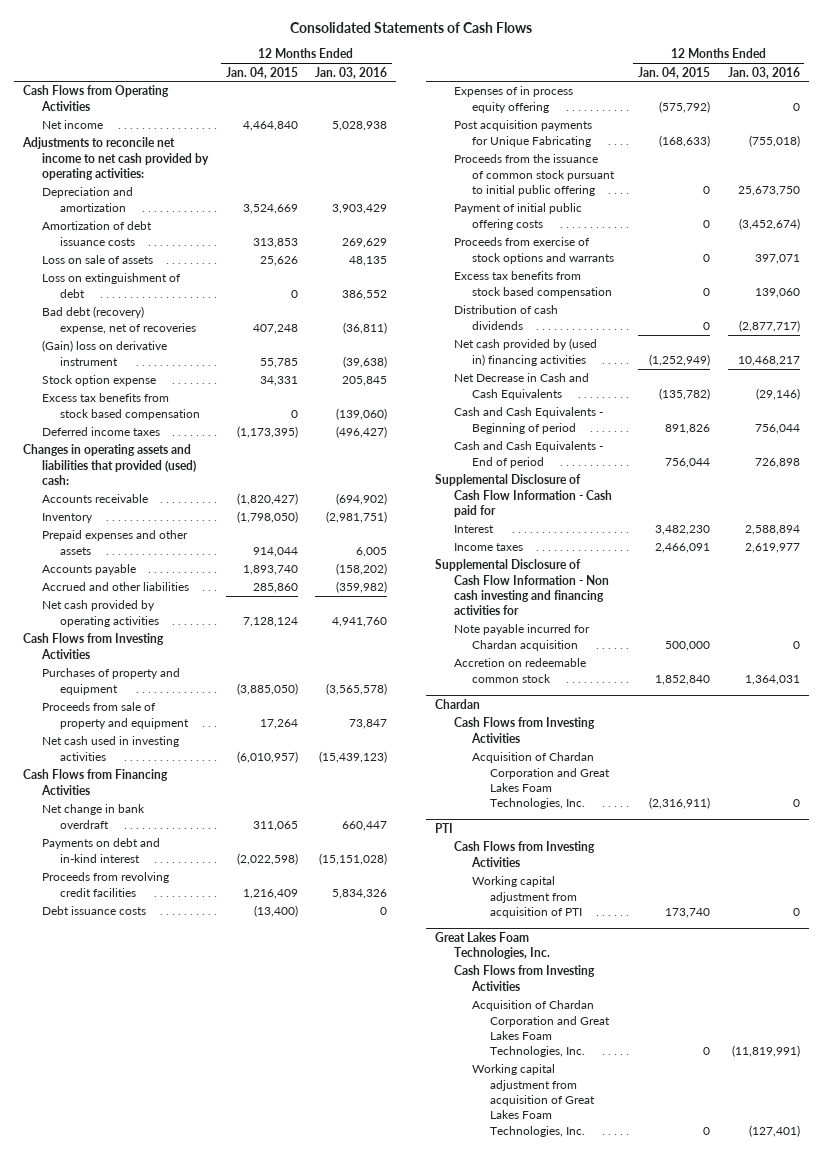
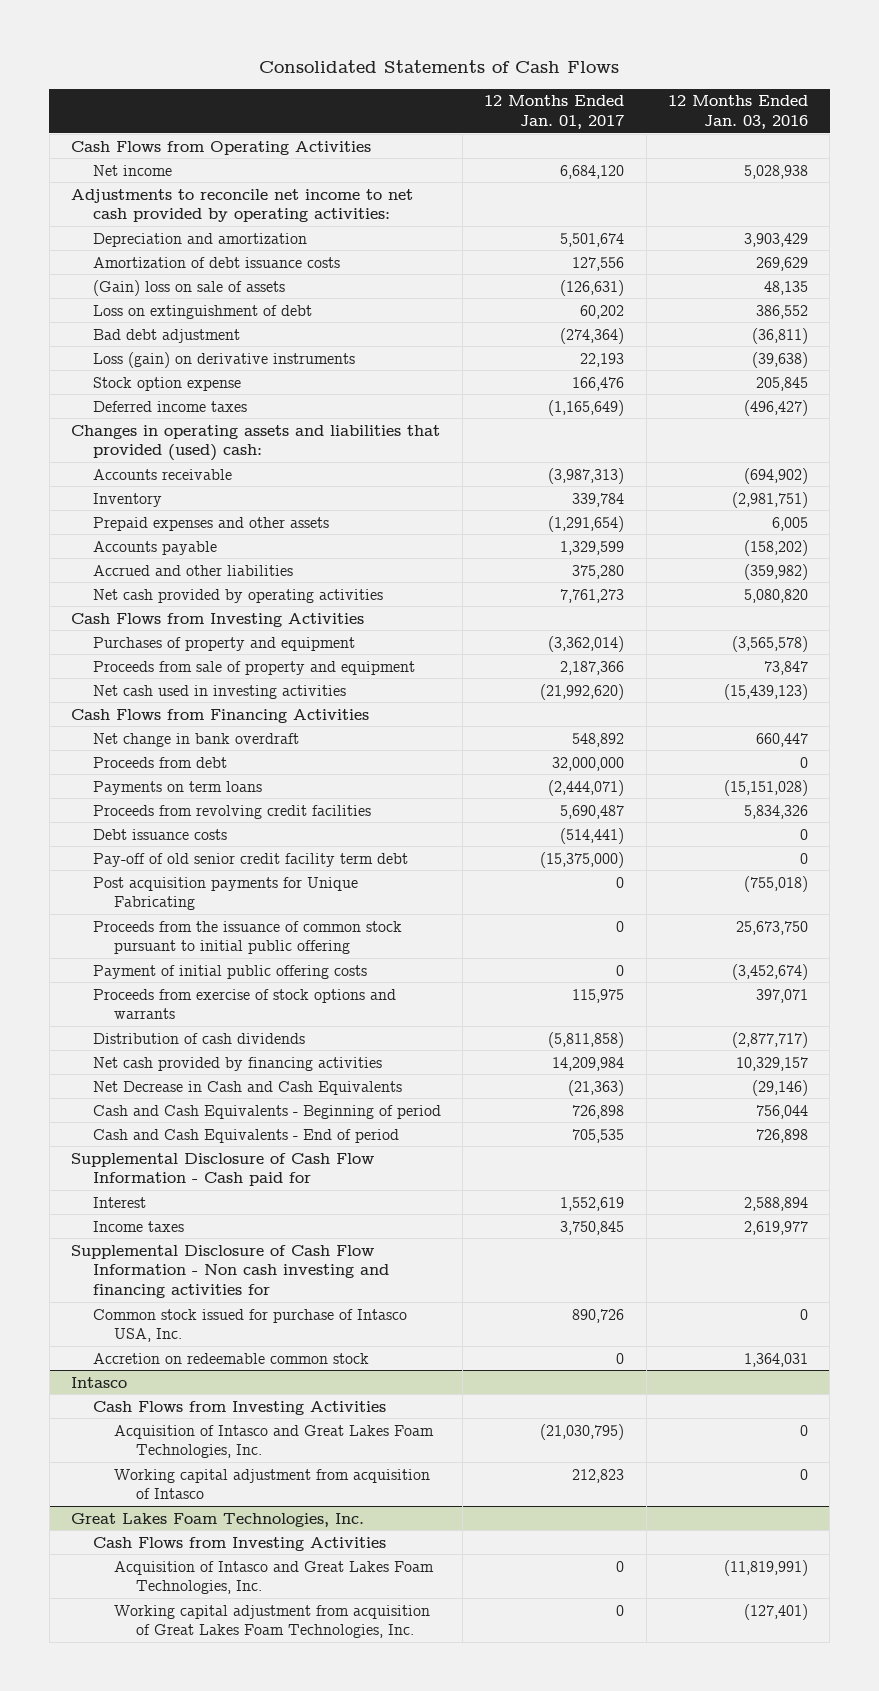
[225,66,298,79] Jan. 04, 2015 -> none
none -> [484,95,625,129] 12 Months Ended Jan. 01, 2017
[41,255,153,265] Loss on sale of assets -> [92,279,285,296] (Gain) loss on sale of assets
[41,306,196,334] Bad debt (recovery) expense, net of recoveries -> [92,328,240,343] Bad debt adjustment
[41,340,167,366] (Gain) loss on derivative instrument -> [92,351,355,368] Loss (gain) on derivative instruments
[41,393,200,420] Excess tax benefits from stock based compensation -> none
[332,616,388,627] 4,941,760 -> [743,588,808,603] 5,080,820
none -> [92,756,227,768] Proceeds from debt
[41,838,160,863] Payments on debt and in-kind interest -> [92,780,262,795] Payments on term loans
[453,86,573,113] Expenses of in process equity offering -> none
none -> [92,852,408,867] Pay-off of old senior credit facility term debt
[453,271,613,298] Excess tax benefits from stock based compensation -> none
[453,338,597,366] Net cash provided by (used in) financing activities -> [92,1056,382,1071] Net cash provided by financing activities
[737,355,800,366] 10,468,217 -> [735,1056,808,1071] 10,329,157
[453,624,590,651] Note payable incurred for Chardan acquisition -> [92,1308,407,1343] Common stock issued for purchase of Intasco USA, Inc.
[435,699,481,710] Chardan -> none
[453,717,595,743] Cash Flows from Investing Activities -> none
[472,752,611,810] Acquisition of Chardan Corporation and Great Lakes Foam Technologies, Inc. -> none
[435,823,454,834] PTI -> none
none -> [70,1376,127,1388] Intasco
none -> [114,1424,435,1459] Acquisition of Intasco and Great Lakes Foam Technologies, Inc.
[472,876,583,919] Working capital adjustment from acquisition of PTI -> [114,1468,431,1500] Working capital adjustment from acquisition of Intasco
[472,1000,611,1058] Acquisition of Chardan Corporation and Great Lakes Foam Technologies, Inc. -> [114,1560,435,1595] Acquisition of Intasco and Great Lakes Foam Technologies, Inc.

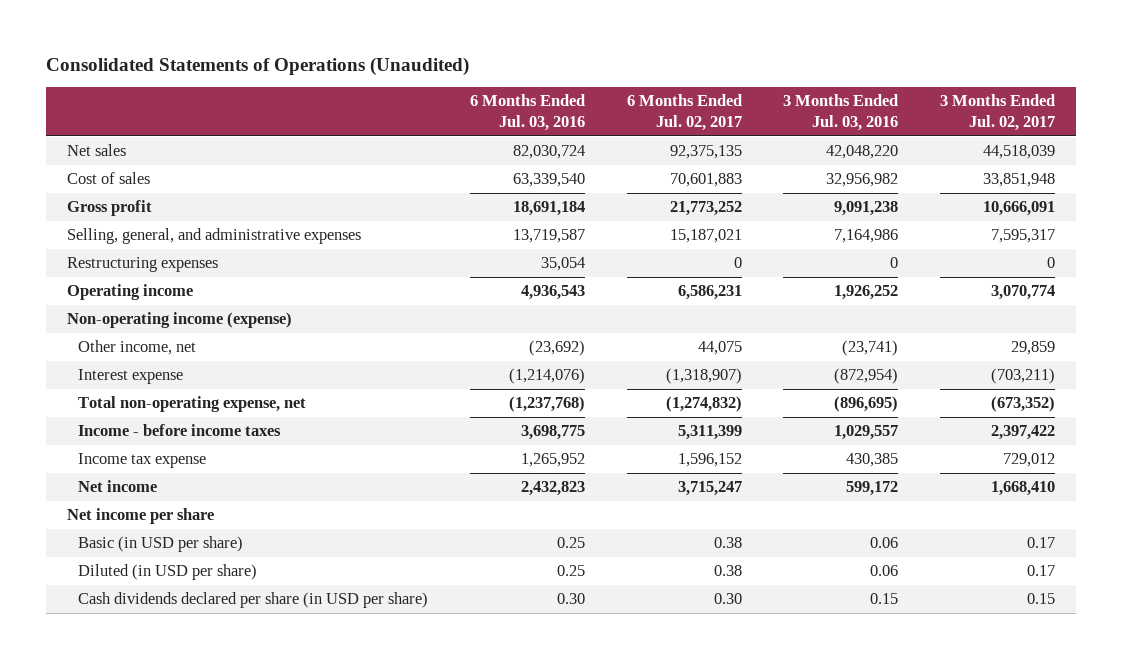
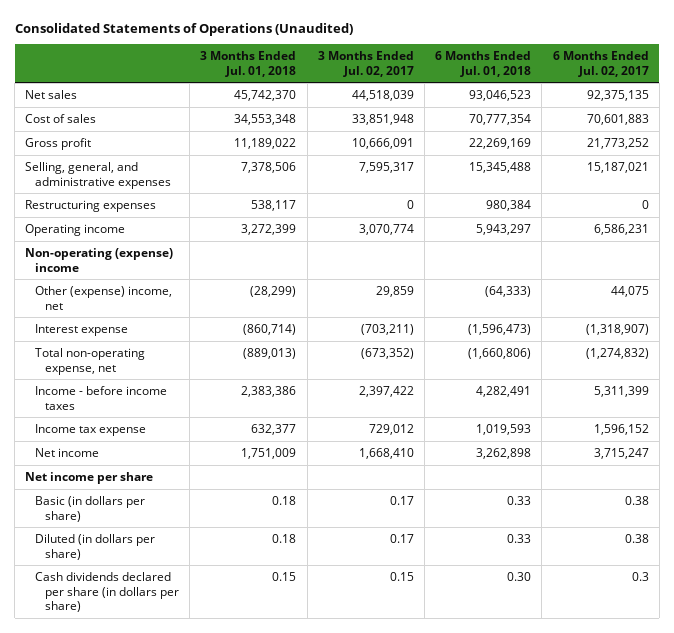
[470,94,586,132] 6 Months Ended Jul. 03, 2016 -> none
[783,94,899,132] 3 Months Ended Jul. 03, 2016 -> none
none -> [200,50,297,77] 3 Months Ended Jul. 01, 2018
none -> [435,50,532,77] 6 Months Ended Jul. 01, 2018
[66,312,292,329] Non-operating income (expense) -> [25,247,174,272] Non-operating (expense) income
[78,340,197,356] Other income, net -> [35,285,173,310] Other (expense) income, net
[78,536,244,553] Basic (in USD per share) -> [35,495,146,522] Basic (in dollars per share)
[78,564,258,581] Diluted (in USD per share) -> [35,533,156,560] Diluted (in dollars per share)
[78,592,429,609] Cash dividends declared per share (in USD per share) -> [35,571,180,613] Cash dividends declared per share (in dollars per share)
[713,593,742,605] 0.30 -> [631,571,649,581] 0.3

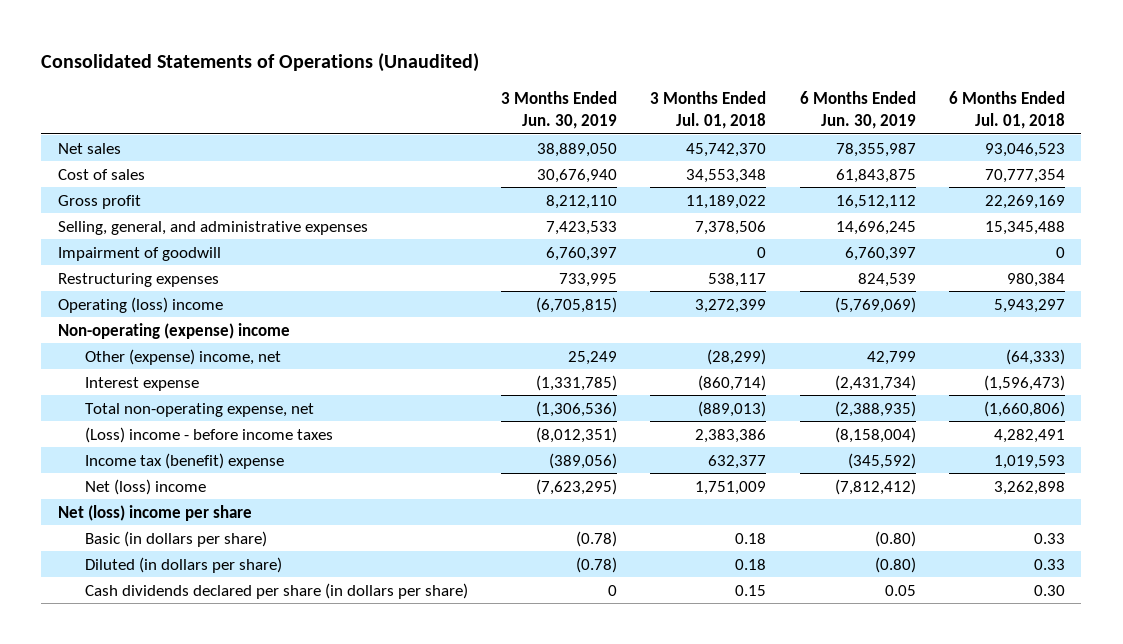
[317,50,414,77] 3 Months Ended Jul. 02, 2017 -> none
[552,50,649,77] 6 Months Ended Jul. 02, 2017 -> none
none -> [501,90,618,130] 3 Months Ended Jun. 30, 2019
none -> [799,90,916,130] 6 Months Ended Jun. 30, 2019
none -> [57,246,221,261] Impairment of goodwill
[25,223,126,236] Operating income -> [57,296,223,313] Operating (loss) income
[35,385,168,410] Income - before income taxes -> [84,426,333,443] (Loss) income - before income taxes
[35,423,147,436] Income tax expense -> [84,452,284,469] Income tax (benefit) expense
[35,447,100,457] Net income -> [84,478,206,495] Net (loss) income
[25,471,154,484] Net income per share -> [57,504,252,521] Net (loss) income per share

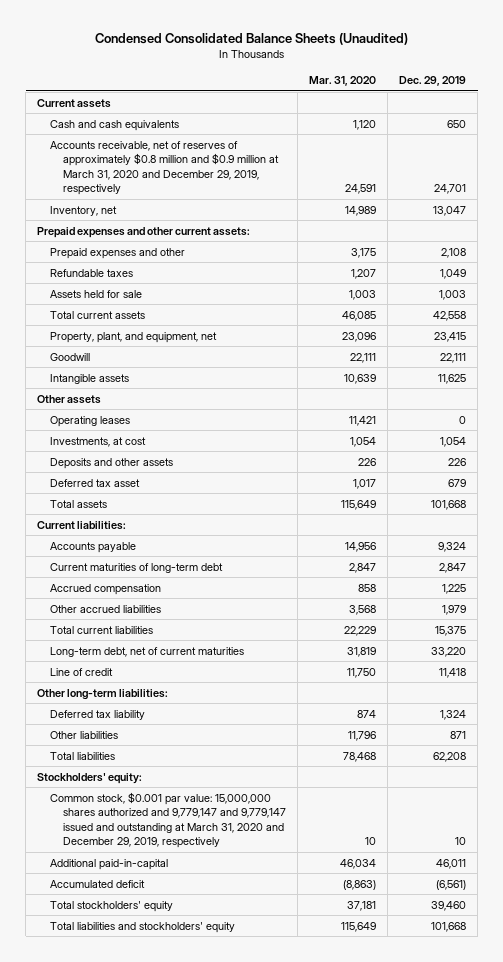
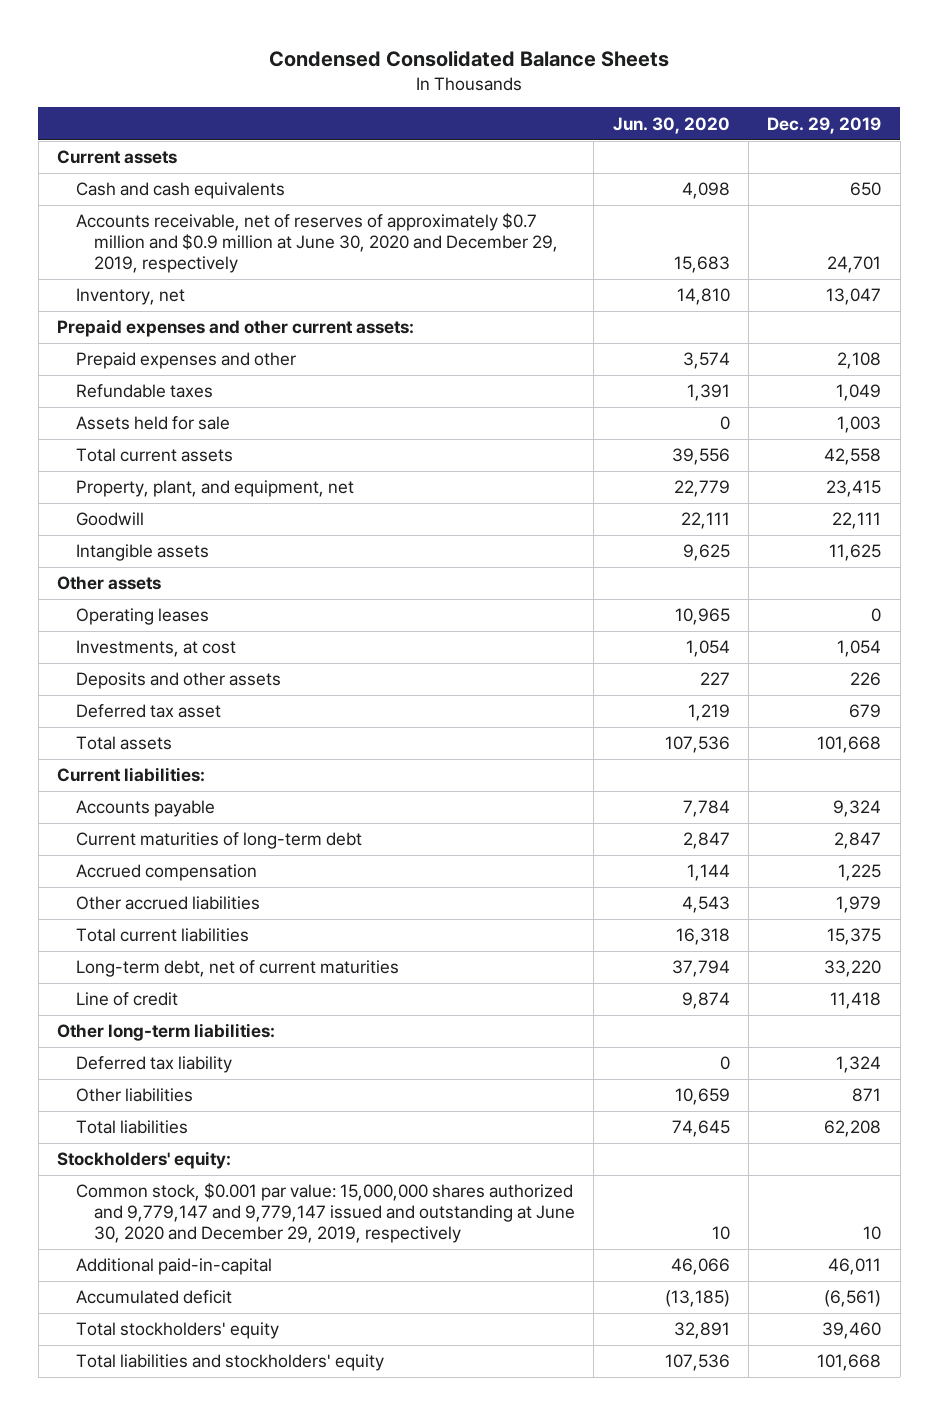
[94,33,408,46] Condensed Consolidated Balance Sheets (Unaudited) -> [269,49,670,67] Condensed Consolidated Balance Sheets
[308,76,376,87] Mar. 31, 2020 -> none
none -> [612,116,730,134] Jun. 30, 2020
[50,140,279,196] Accounts receivable, net of reserves of approximately $0.8 million and $0.9 million at March 31, 2020 and December 29, 2019, respectively -> [75,213,558,273] Accounts receivable, net of reserves of approximately $0.7 million and $0.9 million at June 30, 2020 and December 29, 2019, respectively
[50,791,286,849] Common stock, $0.001 par value: 15,000,000 shares authorized and 9,779,147 and 9,779,147 issued and outstanding at March 31, 2020 and December 29, 2019, respectively -> [75,1183,575,1243] Common stock, $0.001 par value: 15,000,000 shares authorized and 9,779,147 and 9,779,147 issued and outstanding at June 30, 2020 and December 29, 2019, respectively

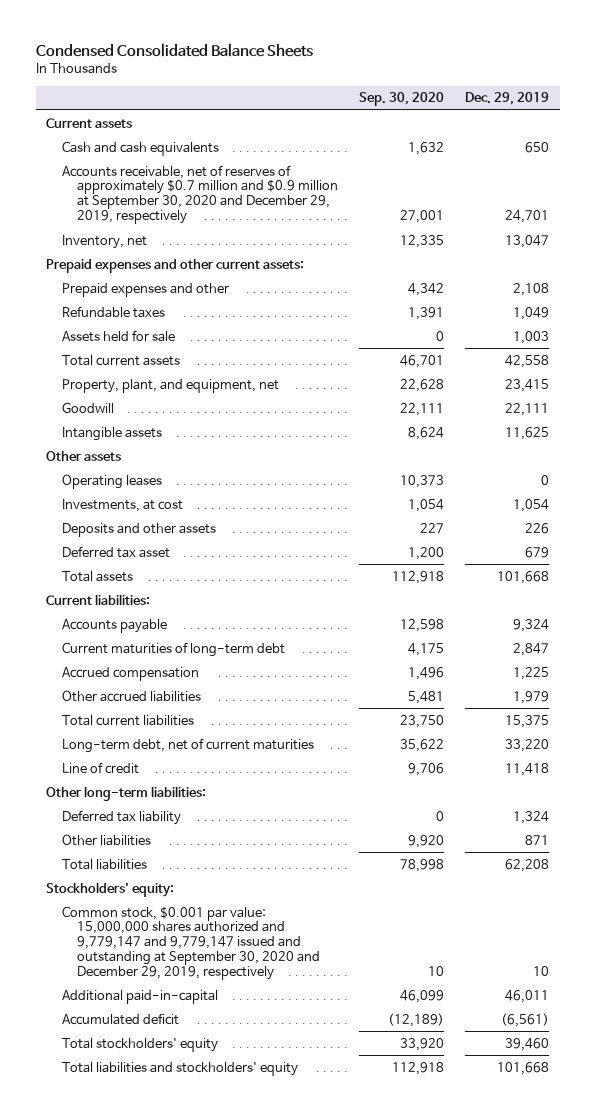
[612,116,730,134] Jun. 30, 2020 -> none
none -> [358,92,444,107] Sep. 30, 2020
[75,213,558,273] Accounts receivable, net of reserves of approximately $0.7 million and $0.9 million at June 30, 2020 and December 29, 2019, respectively -> [61,164,338,225] Accounts receivable, net of reserves of approximately $0.7 million and $0.9 million at September 30, 2020 and December 29, 2019, respectively
[75,1183,575,1243] Common stock, $0.001 par value: 15,000,000 shares authorized and 9,779,147 and 9,779,147 issued and outstanding at June 30, 2020 and December 29, 2019, respectively -> [61,905,320,980] Common stock, $0.001 par value: 15,000,000 shares authorized and 9,779,147 and 9,779,147 issued and outstanding at September 30, 2020 and December 29, 2019, respectively

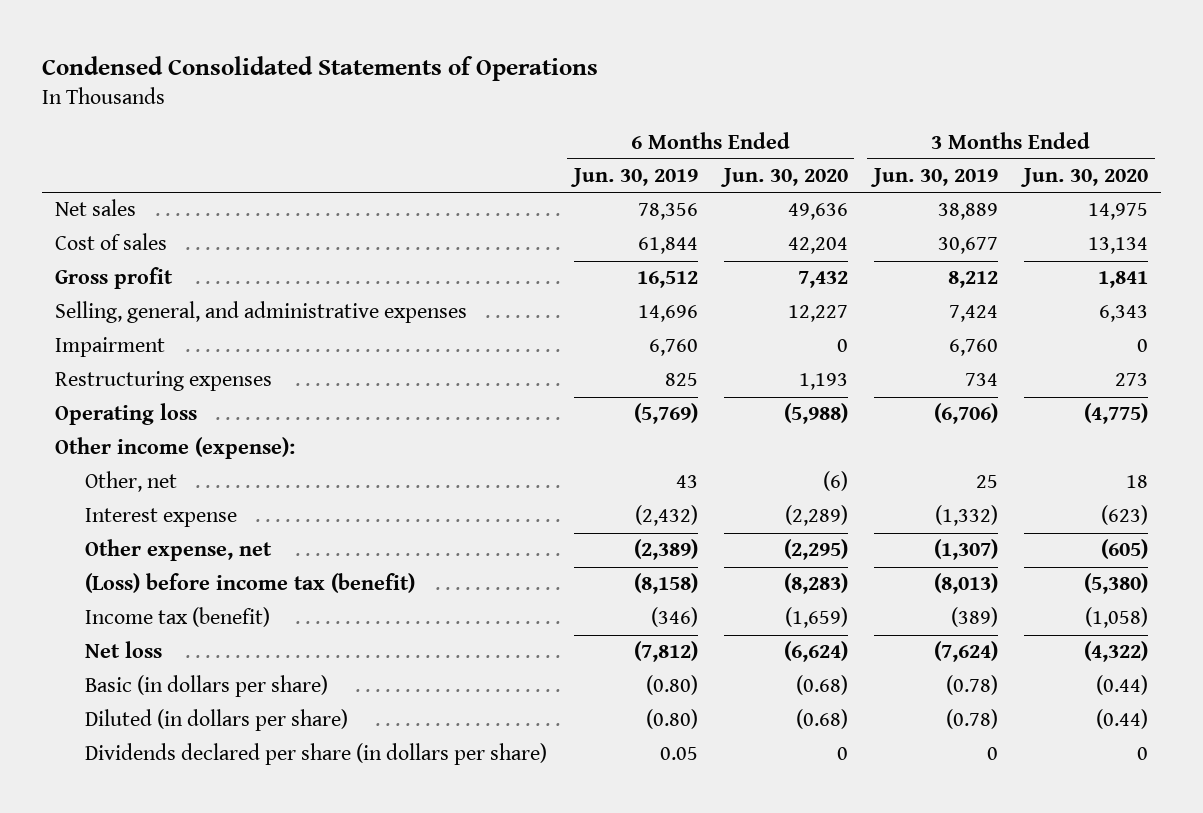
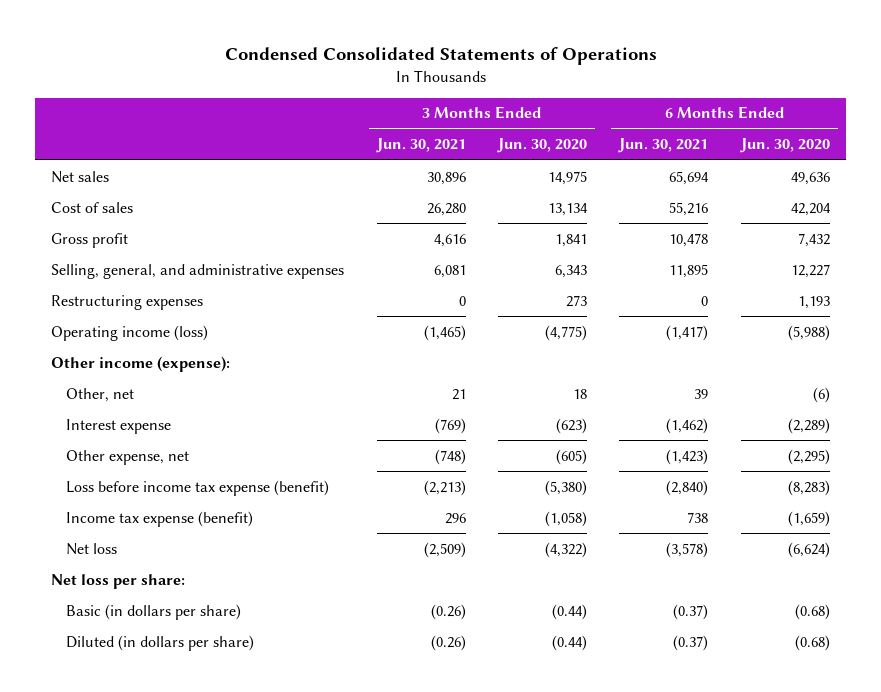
[569,168,698,188] Jun. 30, 2019 -> none
[869,168,998,188] Jun. 30, 2019 -> none
none -> [375,138,466,154] Jun. 30, 2021
none -> [618,138,709,154] Jun. 30, 2021
[54,337,165,358] Impairment -> none
[54,403,197,426] Operating loss -> [51,324,209,341] Operating income (loss)
[85,573,416,594] (Loss) before income tax (benefit) -> [65,479,329,496] Loss before income tax expense (benefit)
[85,607,271,628] Income tax (benefit) -> [65,510,253,527] Income tax expense (benefit)
none -> [51,573,186,589] Net loss per share:
[85,743,548,766] Dividends declared per share (in dollars per share) -> none

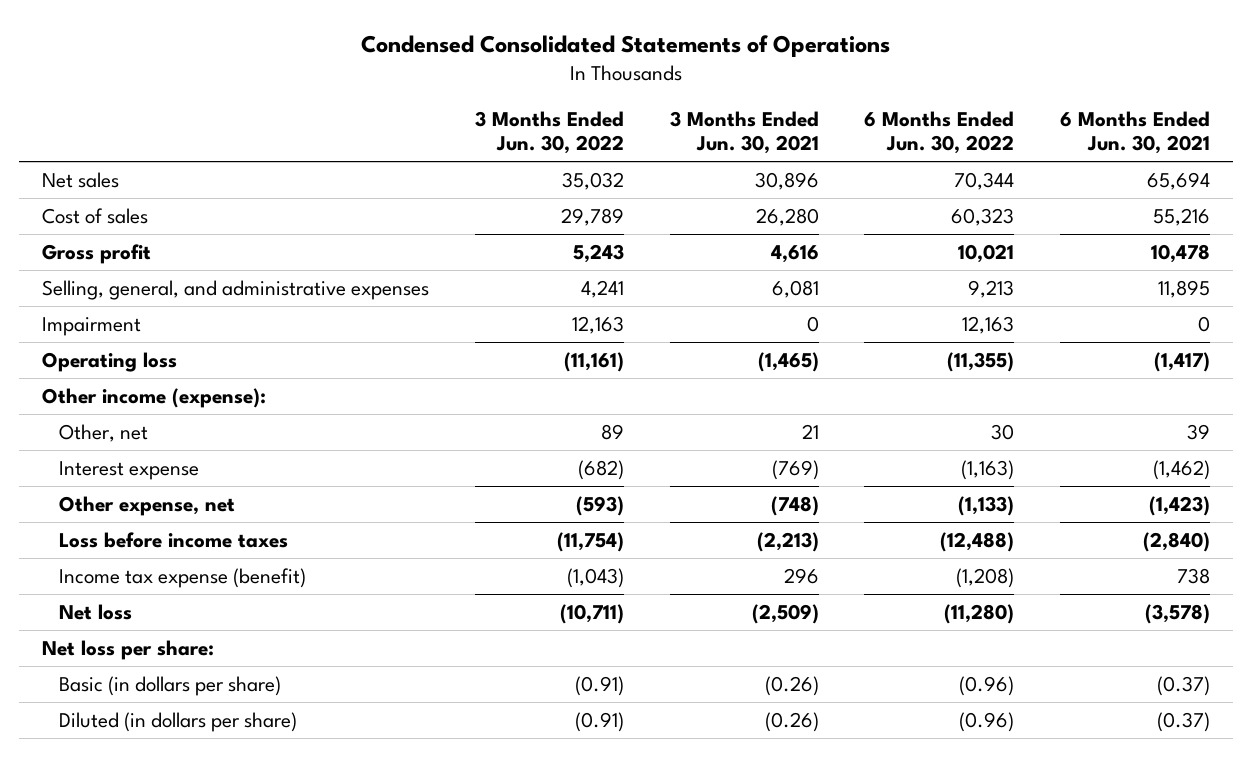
[497,138,588,154] Jun. 30, 2020 -> none
[739,138,830,154] Jun. 30, 2020 -> none
none -> [474,111,624,155] 3 Months Ended Jun. 30, 2022
none -> [864,111,1015,155] 6 Months Ended Jun. 30, 2022
[51,294,204,310] Restructuring expenses -> none
none -> [42,316,142,336] Impairment
[51,324,209,341] Operating income (loss) -> [42,351,178,372] Operating loss
[65,479,329,496] Loss before income tax expense (benefit) -> [59,531,289,548] Loss before income taxes

